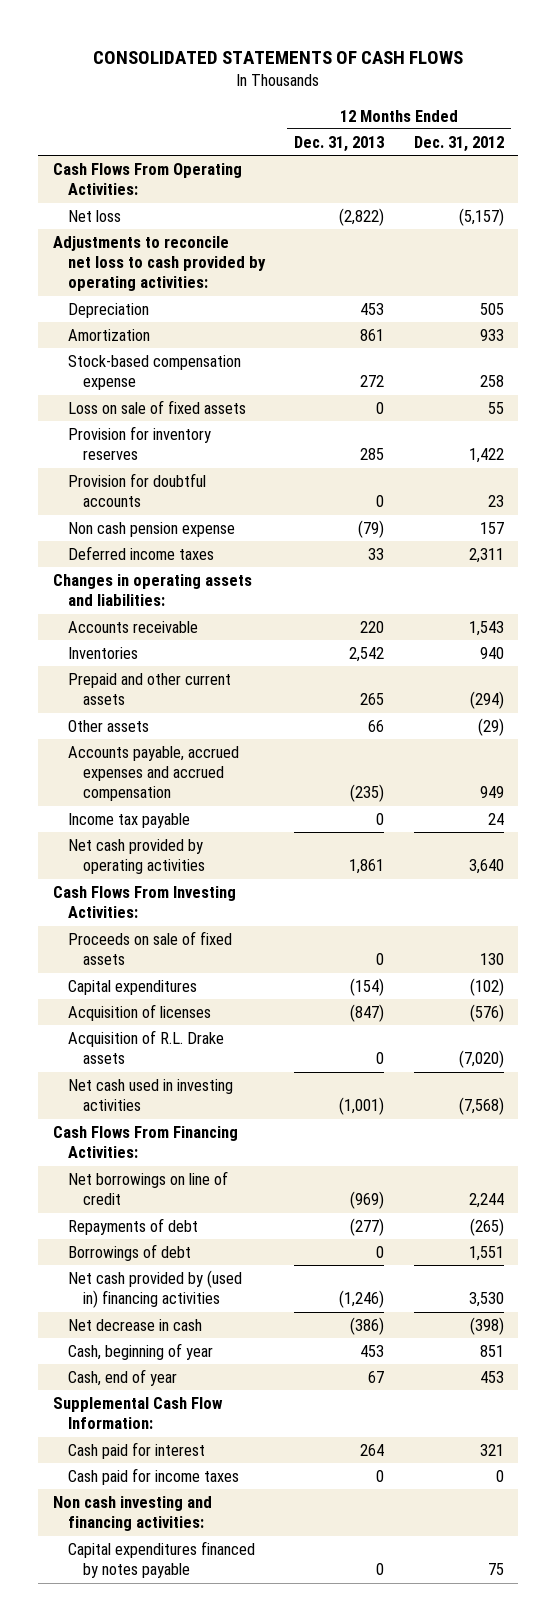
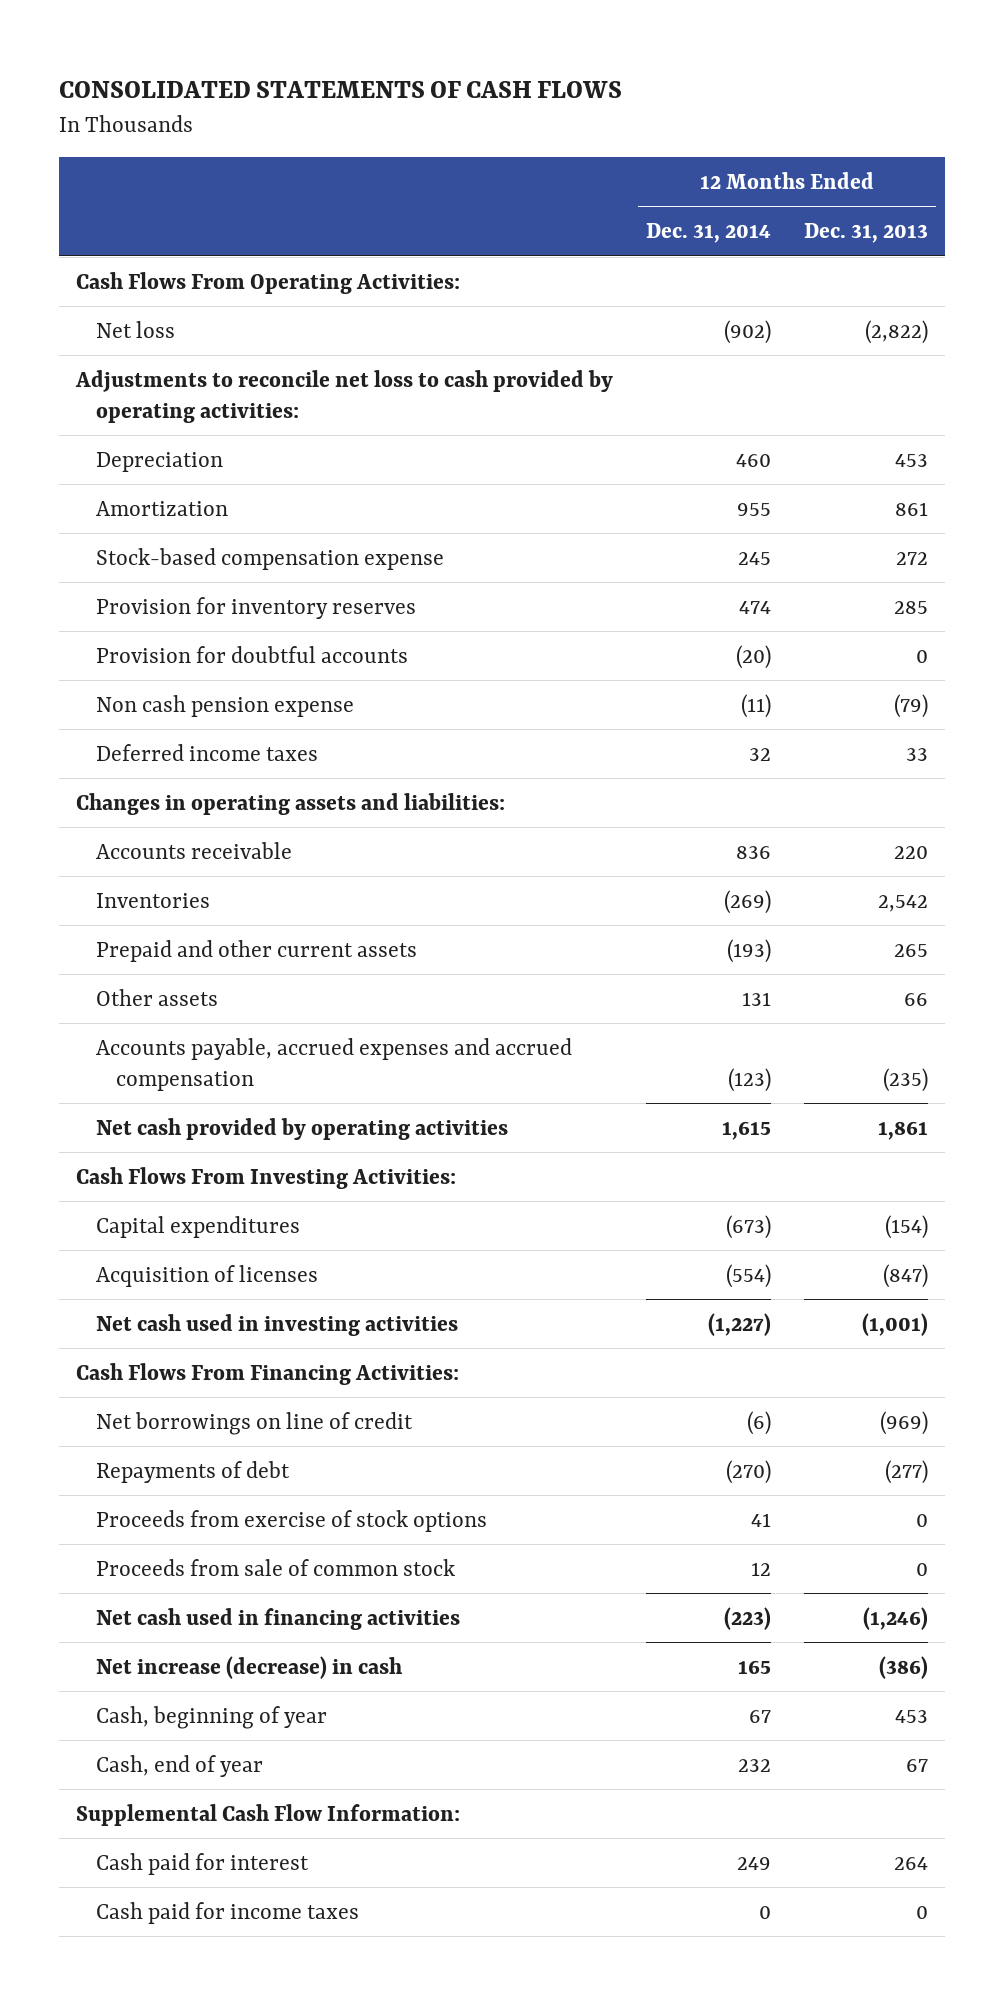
[413,136,504,153] Dec. 31, 2012 -> none
none -> [645,223,771,244] Dec. 31, 2014
[67,400,246,415] Loss on sale of fixed assets -> none
[67,813,190,829] Income tax payable -> none
[67,931,232,966] Proceeds on sale of fixed assets -> none
[67,1030,224,1065] Acquisition of R.L. Drake assets -> none
[67,1244,191,1262] Borrowings of debt -> none
none -> [95,1509,487,1532] Proceeds from exercise of stock options
none -> [95,1558,455,1576] Proceeds from sale of common stock
[67,1270,242,1309] Net cash provided by (used in) financing activities -> [95,1607,460,1630] Net cash used in financing activities
[67,1319,202,1332] Net decrease in cash -> [95,1655,402,1679] Net increase (decrease) in cash
[52,1496,212,1532] Non cash investing and financing activities: -> none
[67,1541,255,1579] Capital expenditures financed by notes payable -> none

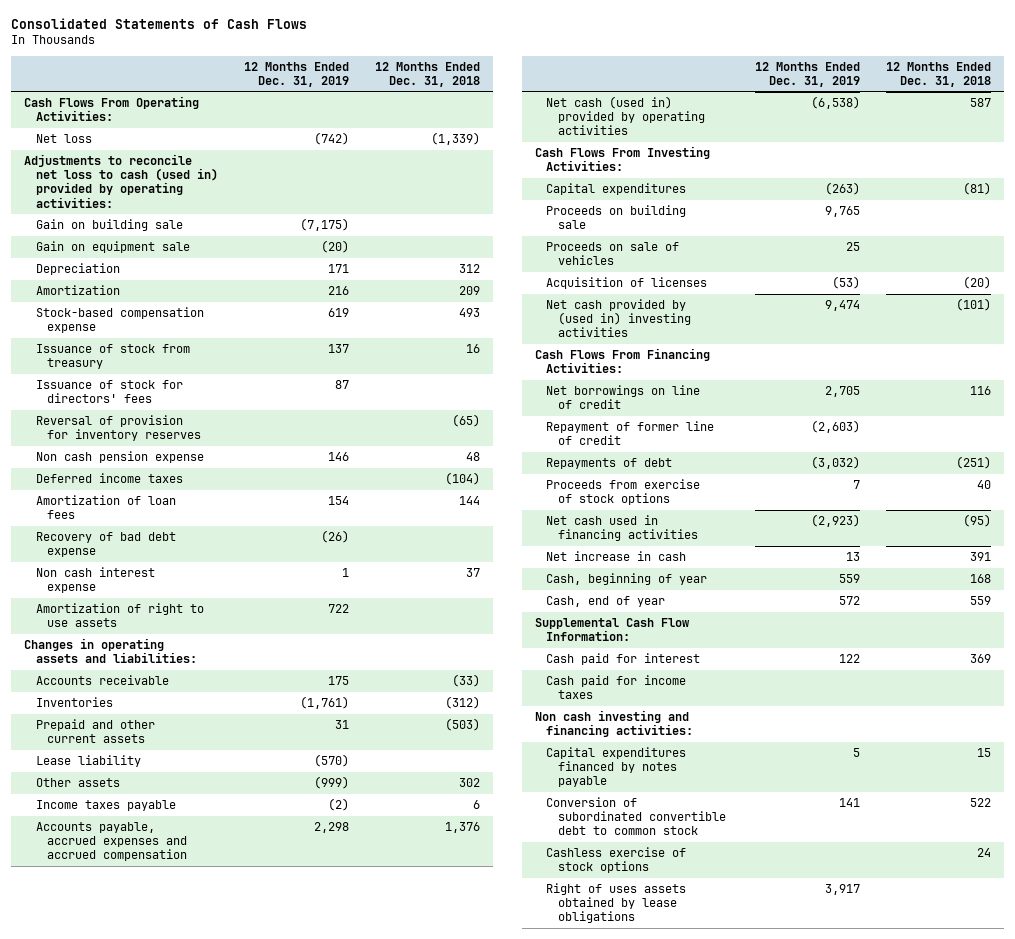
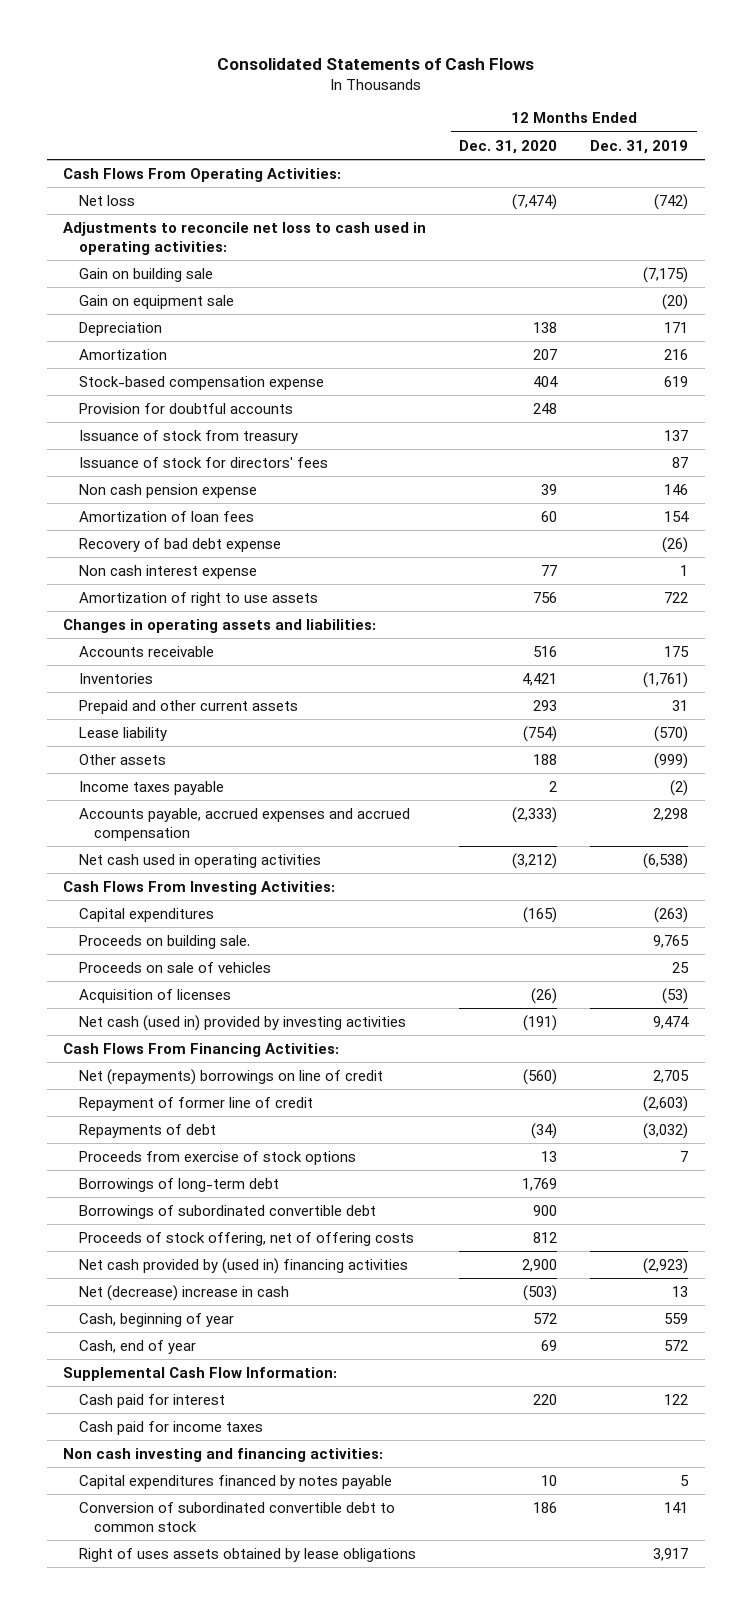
[374,61,480,87] 12 Months Ended Dec. 31, 2018 -> none
none -> [459,139,558,154] Dec. 31, 2020
[23,153,218,208] Adjustments to reconcile net loss to cash (used in) provided by operating activities: -> [63,221,427,255] Adjustments to reconcile net loss to cash used in operating activities:
none -> [78,402,293,414] Provision for doubtful accounts
[35,414,202,442] Reversal of provision for inventory reserves -> none
[35,472,183,483] Deferred income taxes -> none
[546,95,706,136] Net cash (used in) provided by operating activities -> [78,853,321,868] Net cash used in operating activities
[546,204,687,230] Proceeds on building sale -> [78,934,250,949] Proceeds on building sale.
[546,298,692,338] Net cash provided by (used in) investing activities -> [78,1014,406,1031] Net cash (used in) provided by investing activities
[546,384,701,410] Net borrowings on line of credit -> [78,1068,383,1085] Net (repayments) borrowings on line of credit
none -> [78,1177,279,1192] Borrowings of long-term debt
none -> [78,1204,376,1219] Borrowings of subordinated convertible debt
none -> [78,1231,414,1246] Proceeds of stock offering, net of offering costs
[546,514,699,542] Net cash used in financing activities -> [78,1257,408,1274] Net cash provided by (used in) financing activities
[546,550,687,561] Net increase in cash -> [78,1284,289,1301] Net (decrease) increase in cash
[546,846,687,874] Cashless exercise of stock options -> none

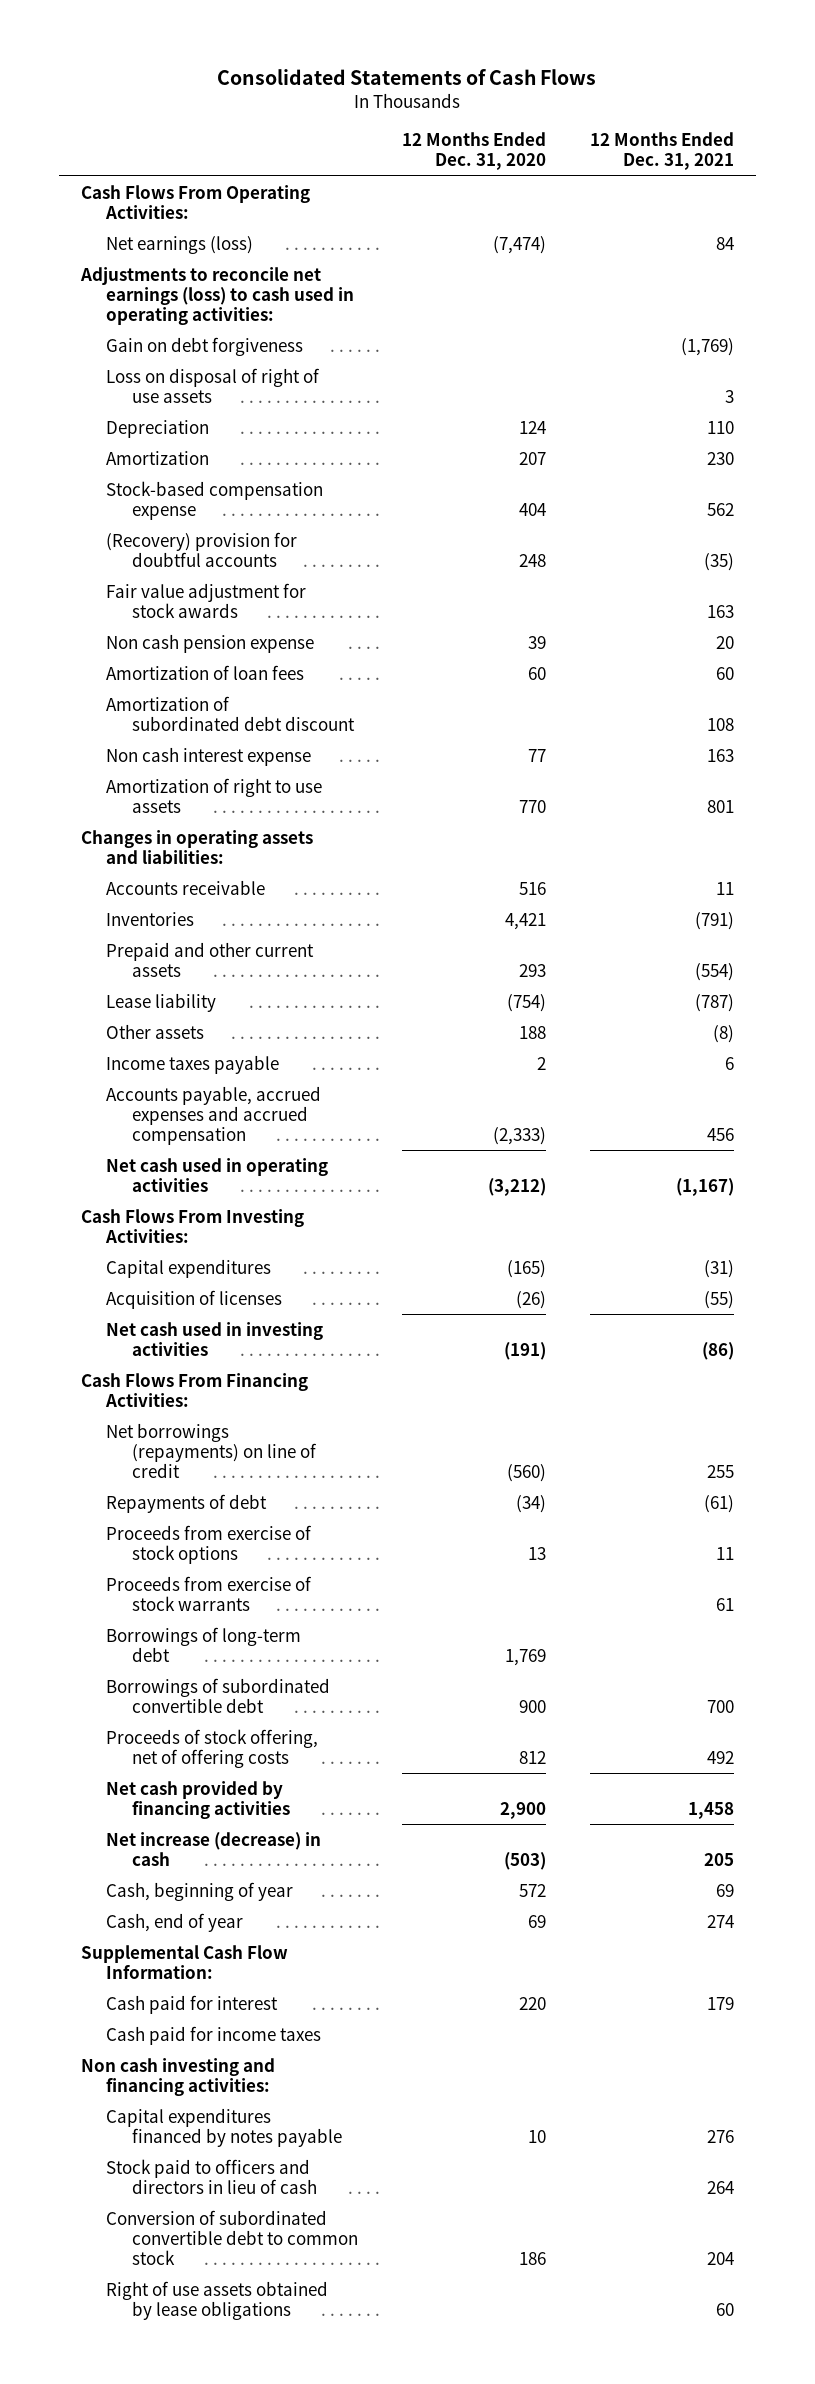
[590,139,689,154] Dec. 31, 2019 -> none
none -> [590,131,735,171] 12 Months Ended Dec. 31, 2021
[78,267,213,282] Gain on building sale -> none
[78,294,234,309] Gain on equipment sale -> none
[78,194,135,206] Net loss -> [106,235,254,254] Net earnings (loss)
[63,221,427,255] Adjustments to reconcile net loss to cash used in operating activities: -> [79,266,355,326] Adjustments to reconcile net earnings (loss) to cash used in operating activities:
none -> [106,336,304,356] Gain on debt forgiveness
none -> [106,367,321,403] Loss on disposal of right of use assets
[533,321,558,333] 138 -> [518,420,546,434] 124
[78,429,298,444] Issuance of stock from treasury -> none
[78,456,328,468] Issuance of stock for directors' fees -> none
[78,402,293,414] Provision for doubtful accounts -> [106,531,298,567] (Recovery) provision for doubtful accounts
none -> [106,582,307,618] Fair value adjustment for stock awards
[78,537,281,552] Recovery of bad debt expense -> none
none -> [106,695,355,731] Amortization of subordinated debt discount
[533,591,558,603] 756 -> [518,799,546,813] 770
[78,934,250,949] Proceeds on building sale. -> none
[78,961,271,973] Proceeds on sale of vehicles -> none
[78,1014,406,1031] Net cash (used in) provided by investing activities -> [106,1321,324,1356] Net cash used in investing activities
[78,1096,313,1111] Repayment of former line of credit -> none
[78,1068,383,1085] Net (repayments) borrowings on line of credit -> [106,1422,317,1479] Net borrowings (repayments) on line of credit
none -> [106,1575,313,1611] Proceeds from exercise of stock warrants
[78,1257,408,1274] Net cash provided by (used in) financing activities -> [106,1780,290,1819] Net cash provided by financing activities
[78,1284,289,1301] Net (decrease) increase in cash -> [106,1831,322,1866] Net increase (decrease) in cash
none -> [106,2158,317,2194] Stock paid to officers and directors in lieu of cash
[78,1547,416,1562] Right of uses assets obtained by lease obligations -> [106,2280,329,2320] Right of use assets obtained by lease obligations

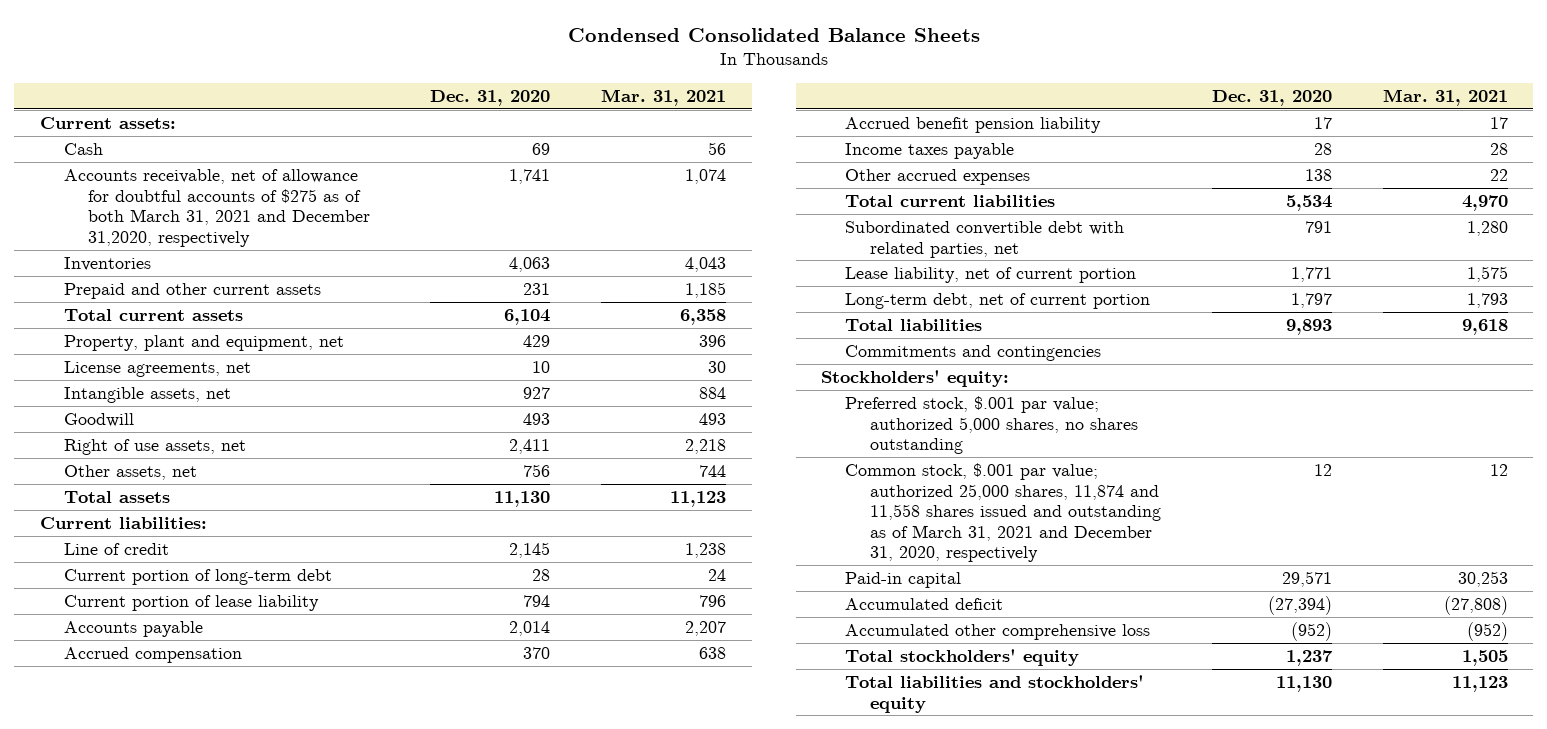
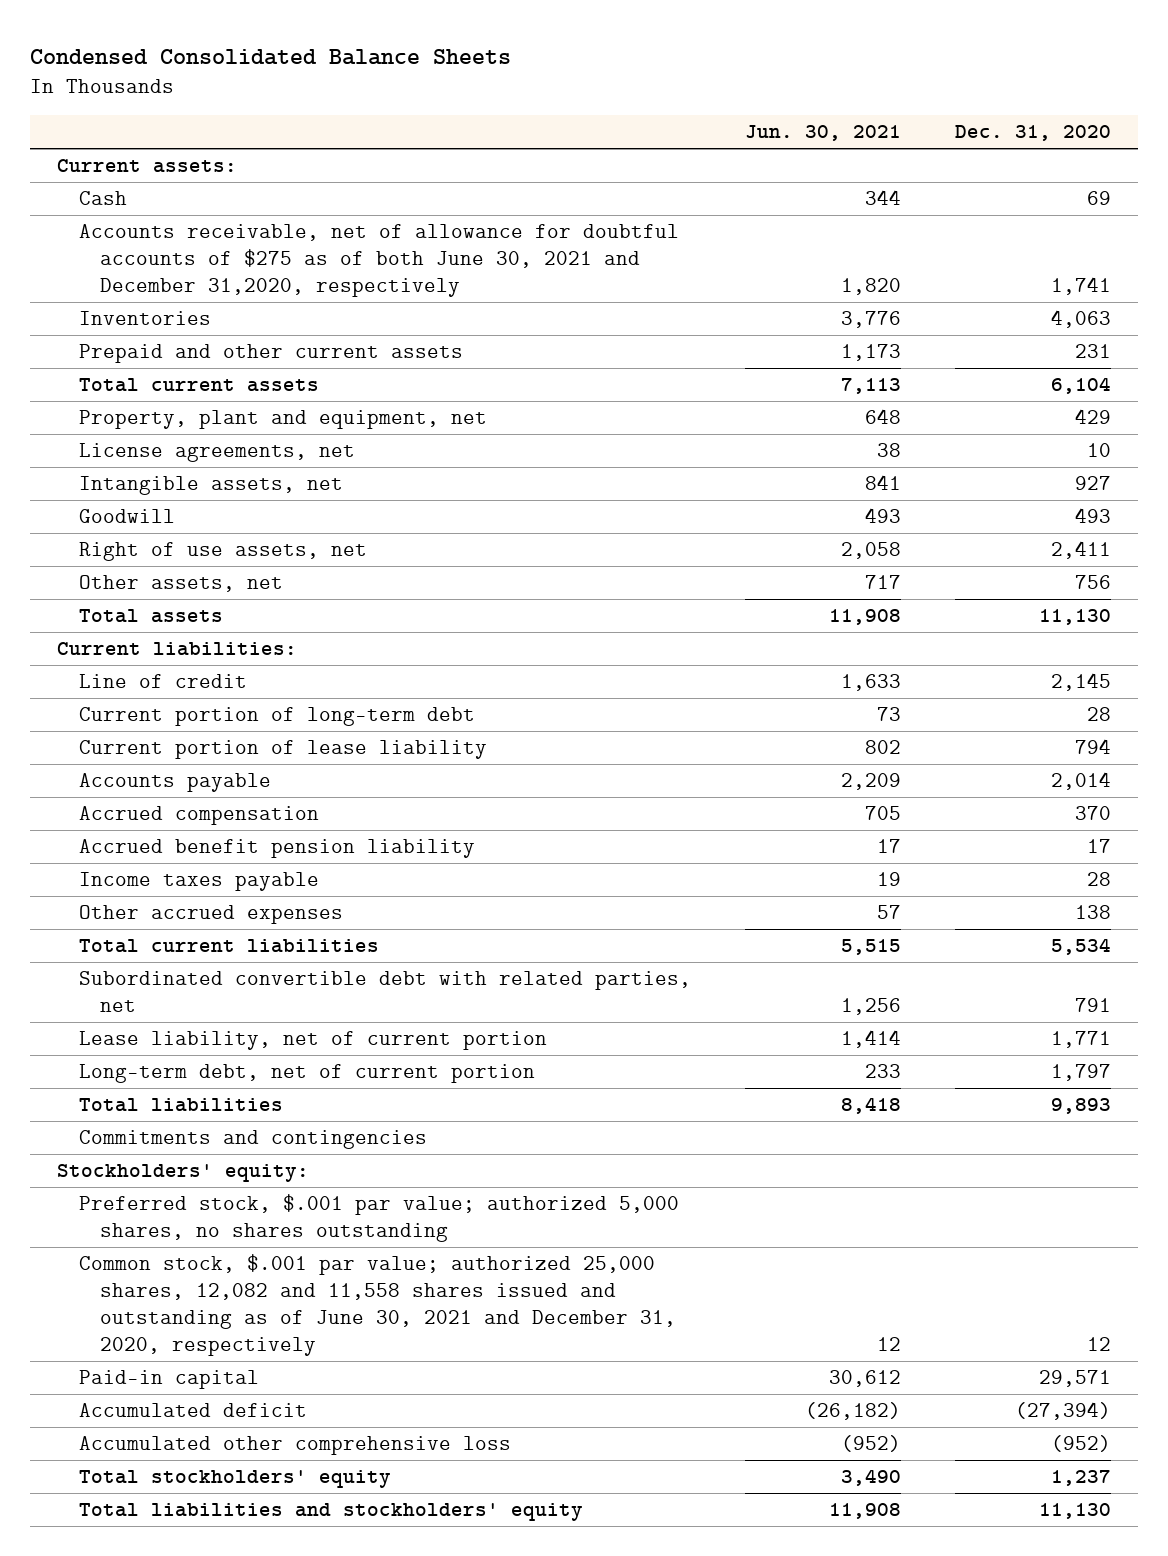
[601,88,727,106] Mar. 31, 2021 -> none
none -> [744,125,901,142] Jun. 30, 2021
[64,168,371,247] Accounts receivable, net of allowance for doubtful accounts of $275 as of both March 31, 2021 and December 31,2020, respectively -> [78,224,679,298] Accounts receivable, net of allowance for doubtful accounts of $275 as of both June 30, 2021 and December 31,2020, respectively
[845,462,1161,563] Common stock, $.001 par value; authorized 25,000 shares, 11,874 and 11,558 shares issued and outstanding as of March 31, 2021 and December 31, 2020, respectively -> [78,1254,676,1357] Common stock, $.001 par value; authorized 25,000 shares, 12,082 and 11,558 shares issued and outstanding as of June 30, 2021 and December 31, 2020, respectively

